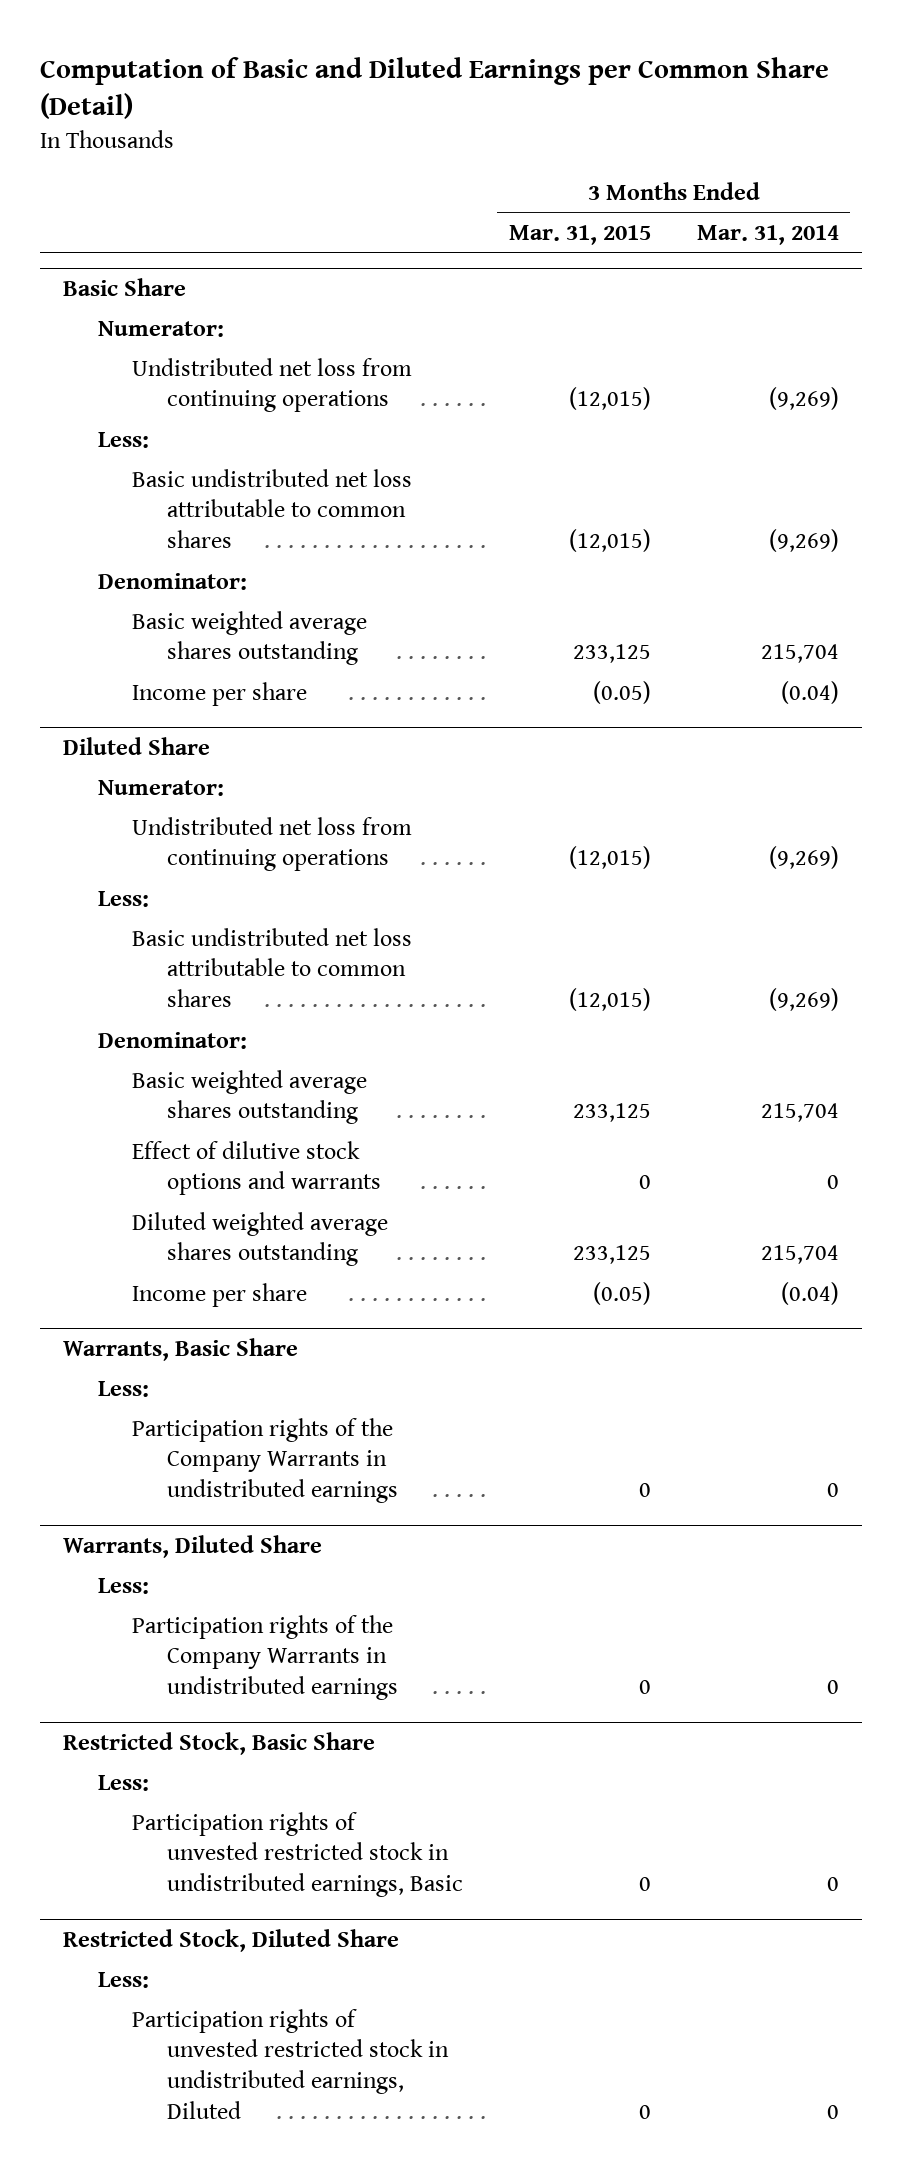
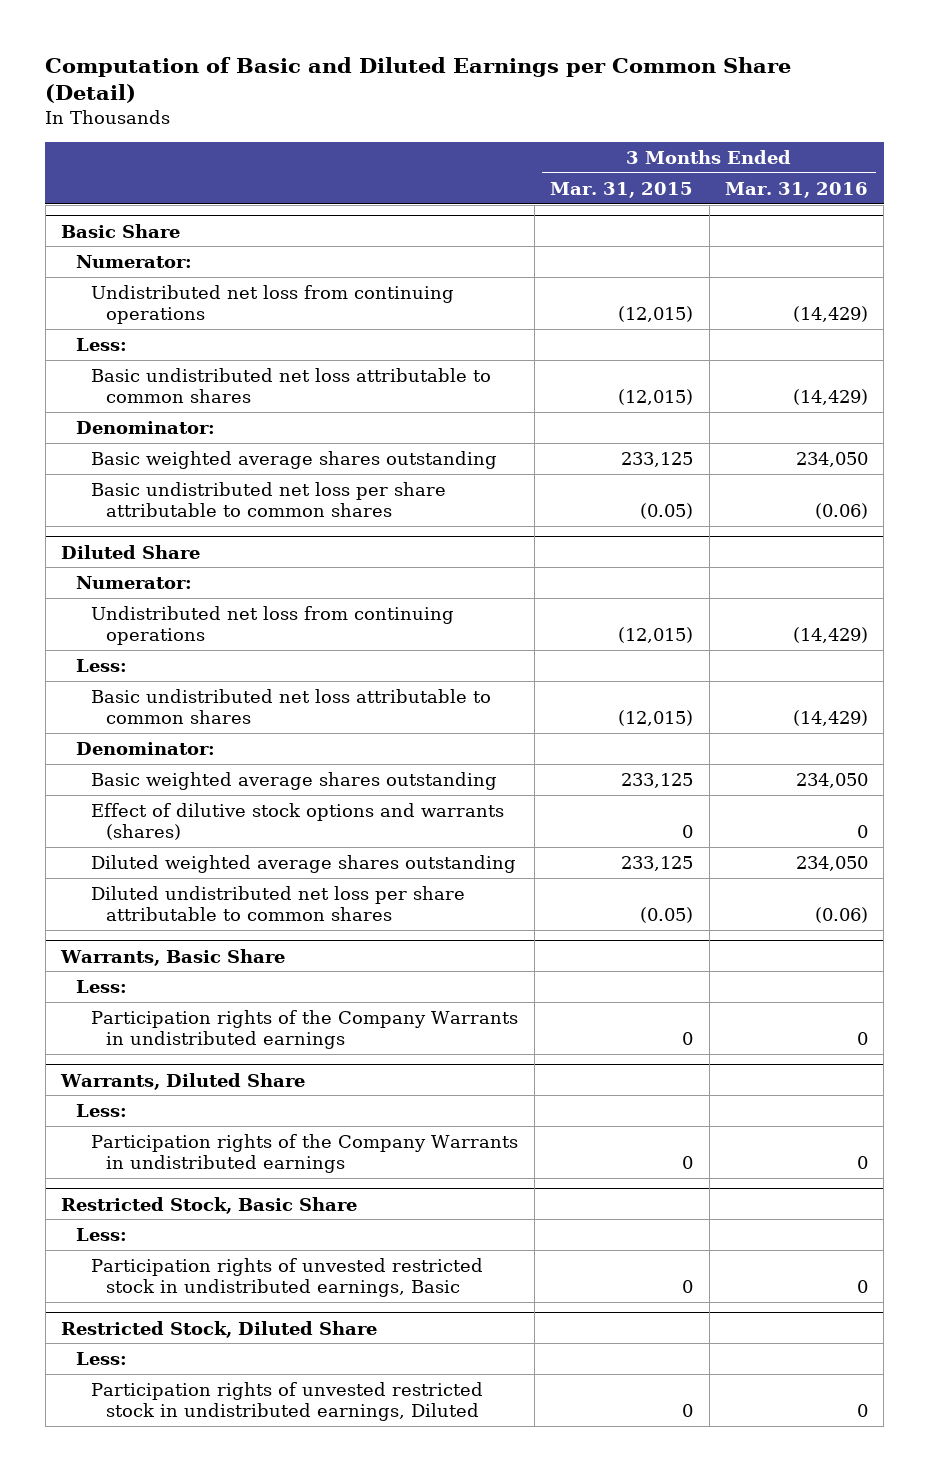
[696,224,839,245] Mar. 31, 2014 -> none
none -> [724,181,868,198] Mar. 31, 2016
[132,681,308,706] Income per share -> [91,481,447,518] Basic undistributed net loss per share attributable to common shares
[132,1140,381,1196] Effect of dilutive stock options and warrants -> [91,802,505,841] Effect of dilutive stock options and warrants (shares)
[132,1282,308,1307] Income per share -> [91,885,466,922] Diluted undistributed net loss per share attributable to common shares

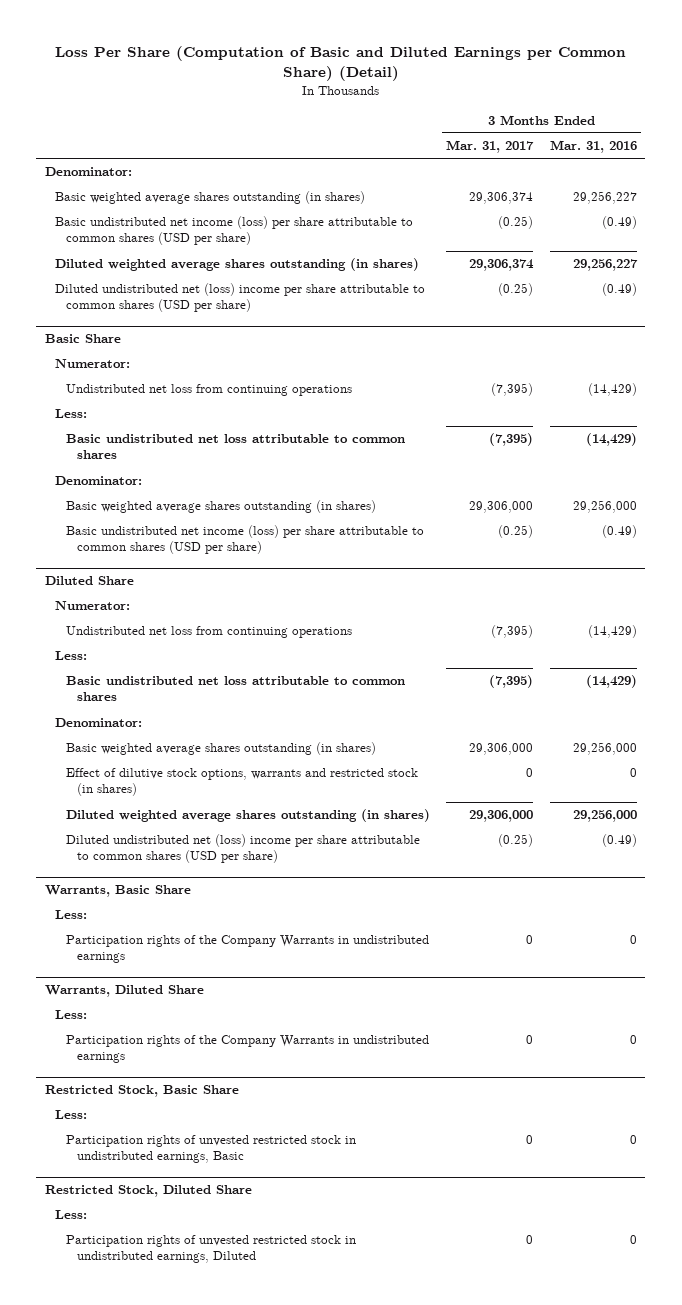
[45,56,792,104] Computation of Basic and Diluted Earnings per Common Share (Detail) -> [54,45,626,82] Loss Per Share (Computation of Basic and Diluted Earnings per Common Share) (Detail)
[550,181,694,198] Mar. 31, 2015 -> none
none -> [446,140,535,154] Mar. 31, 2017
none -> [44,167,132,177] Denominator:
none -> [55,191,366,205] Basic weighted average shares outstanding (in shares)
none -> [55,216,414,246] Basic undistributed net income (loss) per share attributable to common shares (USD per share)
none -> [55,258,420,272] Diluted weighted average shares outstanding (in shares)
none -> [55,283,426,313] Diluted undistributed net (loss) income per share attributable to common shares (USD per share)
[91,450,498,469] Basic weighted average shares outstanding -> [65,500,376,514] Basic weighted average shares outstanding (in shares)
[795,451,868,467] 234,050 -> [572,500,637,514] 29,256,000
[91,481,447,518] Basic undistributed net loss per share attributable to common shares -> [65,525,424,555] Basic undistributed net income (loss) per share attributable to common shares (USD per share)
[814,503,868,520] (0.06) -> [601,525,637,539] (0.49)
[91,771,498,790] Basic weighted average shares outstanding -> [65,742,376,756] Basic weighted average shares outstanding (in shares)
[795,772,868,788] 234,050 -> [572,742,637,756] 29,256,000
[91,802,505,841] Effect of dilutive stock options and warrants (shares) -> [65,768,418,797] Effect of dilutive stock options, warrants and restricted stock (in shares)
[91,854,517,873] Diluted weighted average shares outstanding -> [65,809,430,823] Diluted weighted average shares outstanding (in shares)
[795,855,868,871] 234,050 -> [572,810,637,823] 29,256,000
[91,885,466,922] Diluted undistributed net loss per share attributable to common shares -> [65,834,420,864] Diluted undistributed net (loss) income per share attributable to common shares (USD per share)
[814,907,868,924] (0.06) -> [601,834,637,848] (0.49)

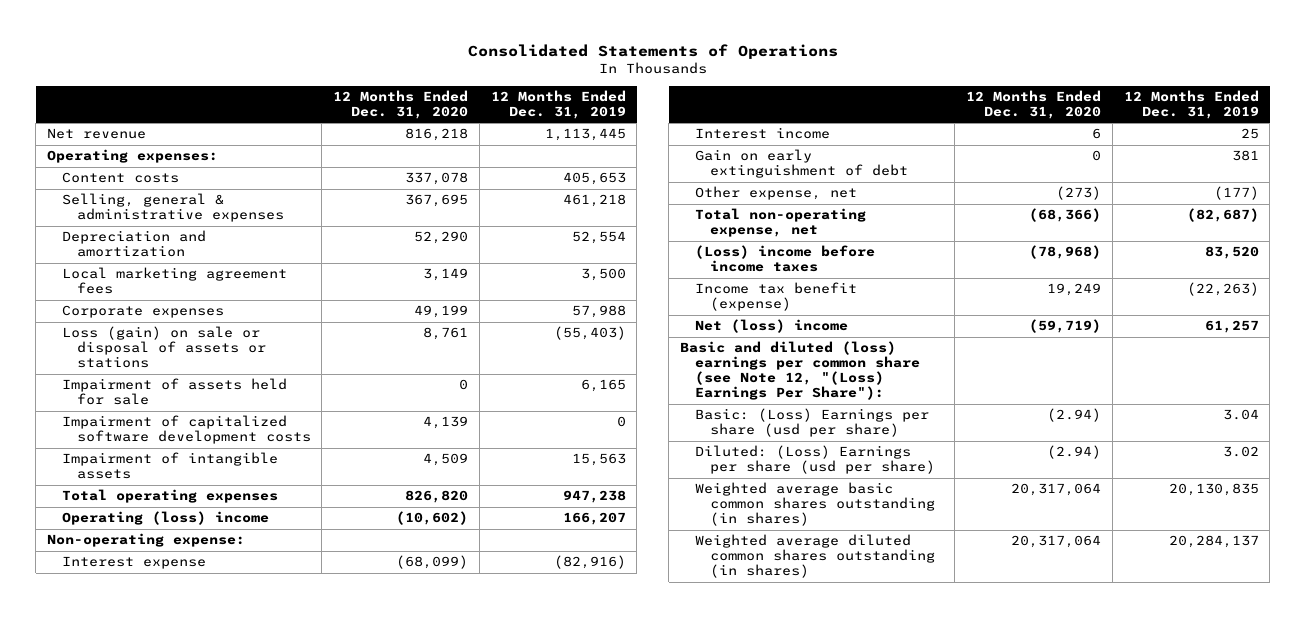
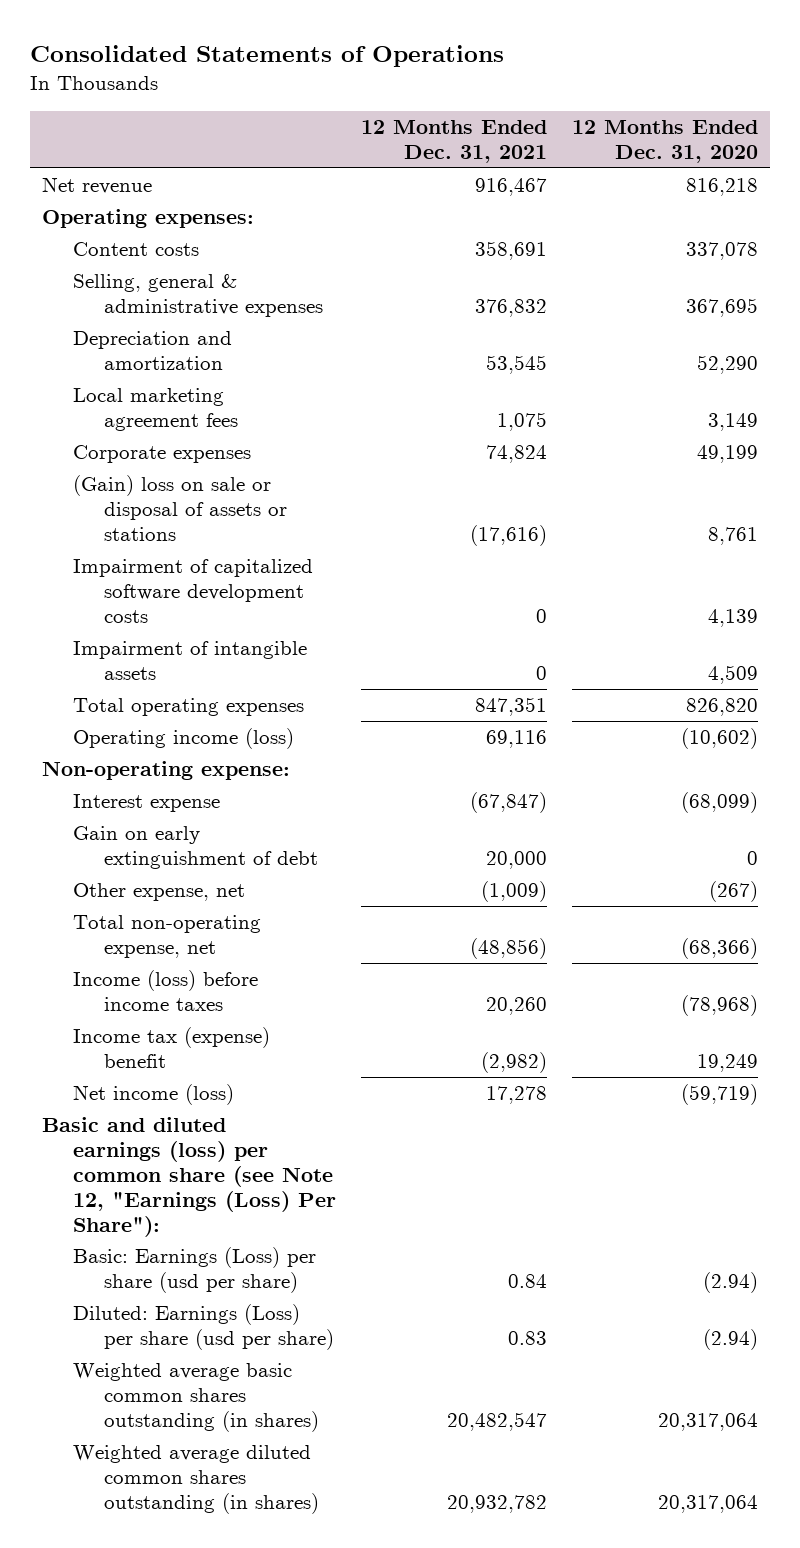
[490,89,626,119] 12 Months Ended Dec. 31, 2019 -> none
none -> [360,120,547,164] 12 Months Ended Dec. 31, 2021
[61,378,287,406] Impairment of assets held for sale -> none
[61,326,266,369] Loss (gain) on sale or disposal of assets or stations -> [73,475,288,541] (Gain) loss on sale or disposal of assets or stations
[61,511,269,526] Operating (loss) income -> [73,728,295,750] Operating income (loss)
[694,127,830,140] Interest income -> none
[1056,186,1102,201] (273) -> [708,881,758,903] (267)
[694,245,875,273] (Loss) income before income taxes -> [73,970,259,1012] Income (loss) before income taxes
[694,282,857,312] Income tax benefit (expense) -> [73,1027,271,1069] Income tax (expense) benefit
[694,319,848,334] Net (loss) income -> [73,1084,235,1106] Net income (loss)
[679,341,920,401] Basic and diluted (loss) earnings per common share (see Note 12, "(Loss) Earnings Per Share"): -> [41,1117,337,1237] Basic and diluted earnings (loss) per common share (see Note 12, "Earnings (Loss) Per Share"):
[694,408,929,438] Basic: (Loss) Earnings per share (usd per share) -> [73,1247,317,1294] Basic: Earnings (Loss) per share (usd per share)
[694,445,935,475] Diluted: (Loss) Earnings per share (usd per share) -> [73,1304,335,1351] Diluted: Earnings (Loss) per share (usd per share)

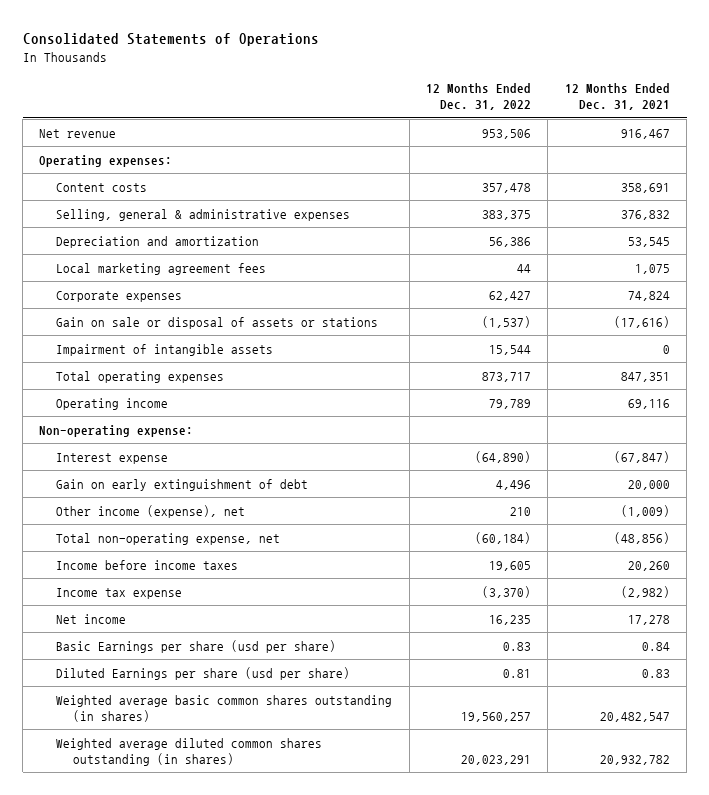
[571,120,758,164] 12 Months Ended Dec. 31, 2020 -> none
none -> [426,82,532,111] 12 Months Ended Dec. 31, 2022
[73,559,314,623] Impairment of capitalized software development costs -> none
[73,475,288,541] (Gain) loss on sale or disposal of assets or stations -> [56,316,379,329] Gain on sale or disposal of assets or stations
[73,728,295,750] Operating income (loss) -> [56,397,169,410] Operating income
[73,883,246,902] Other expense, net -> [56,504,246,518] Other income (expense), net
[41,1117,337,1237] Basic and diluted earnings (loss) per common share (see Note 12, "Earnings (Loss) Per Share"): -> none
[73,970,259,1012] Income (loss) before income taxes -> [56,559,239,570] Income before income taxes
[73,1027,271,1069] Income tax (expense) benefit -> [56,587,183,599] Income tax expense
[73,1084,235,1106] Net income (loss) -> [56,613,127,624] Net income
[73,1247,317,1294] Basic: Earnings (Loss) per share (usd per share) -> [56,639,337,653] Basic Earnings per share (usd per share)
[73,1304,335,1351] Diluted: Earnings (Loss) per share (usd per share) -> [56,666,351,680] Diluted Earnings per share (usd per share)

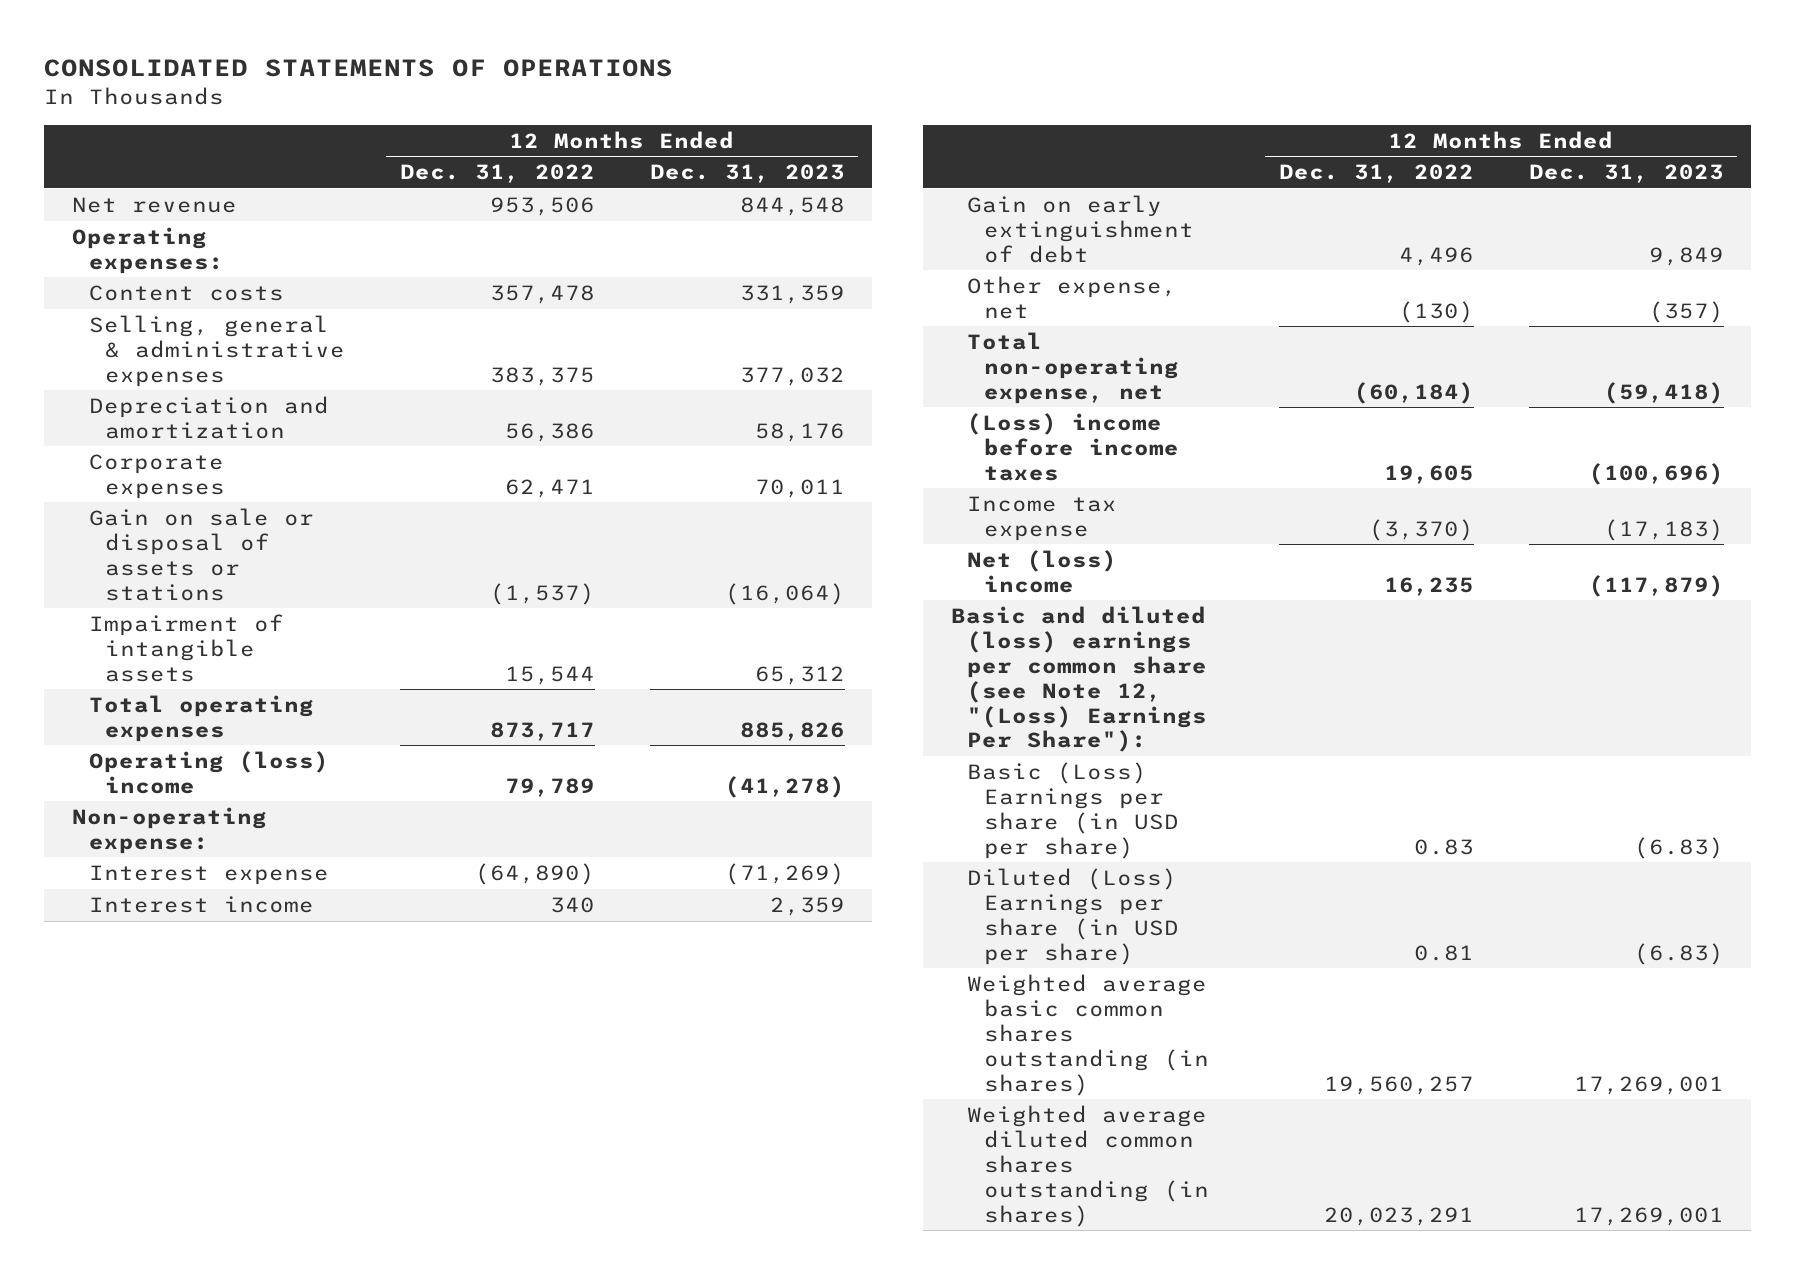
[22,33,319,47] Consolidated Statements of Operations -> [44,59,674,78] CONSOLIDATED STATEMENTS OF OPERATIONS
[564,82,670,111] 12 Months Ended Dec. 31, 2021 -> none
none -> [649,164,845,184] Dec. 31, 2023
[56,262,267,275] Local marketing agreement fees -> none
[489,290,532,301] 62,427 -> [504,478,595,498] 62,471
[56,397,169,410] Operating income -> [88,750,329,794] Operating (loss) income
none -> [88,895,314,913] Interest income
[56,504,246,518] Other income (expense), net -> [967,275,1178,319] Other expense, net
[510,506,532,516] 210 -> [1398,300,1474,323] (130)
[56,559,239,570] Income before income taxes -> [967,412,1180,481] (Loss) income before income taxes
[56,613,127,624] Net income -> [967,549,1118,593] Net (loss) income
none -> [950,605,1208,753] Basic and diluted (loss) earnings per common share (see Note 12, "(Loss) Earnings Per Share"):
[56,639,337,653] Basic Earnings per share (usd per share) -> [967,761,1180,859] Basic (Loss) Earnings per share (in USD per share)
[56,666,351,680] Diluted Earnings per share (usd per share) -> [967,867,1180,965] Diluted (Loss) Earnings per share (in USD per share)

